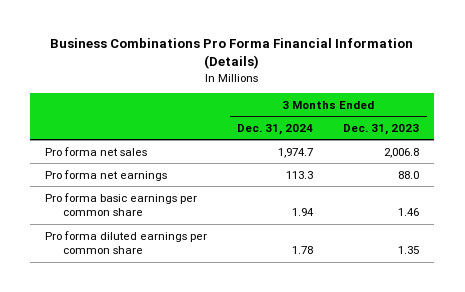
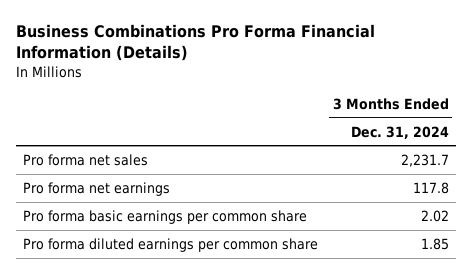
[343,123,420,135] Dec. 31, 2023 -> none
[278,147,314,158] 1,974.7 -> [400,153,449,167] 2,231.7
[286,170,314,179] 113.3 -> [412,181,449,194] 117.8
[292,208,315,217] 1.94 -> [420,209,449,222] 2.02
[292,246,314,255] 1.78 -> [420,237,449,250] 1.85

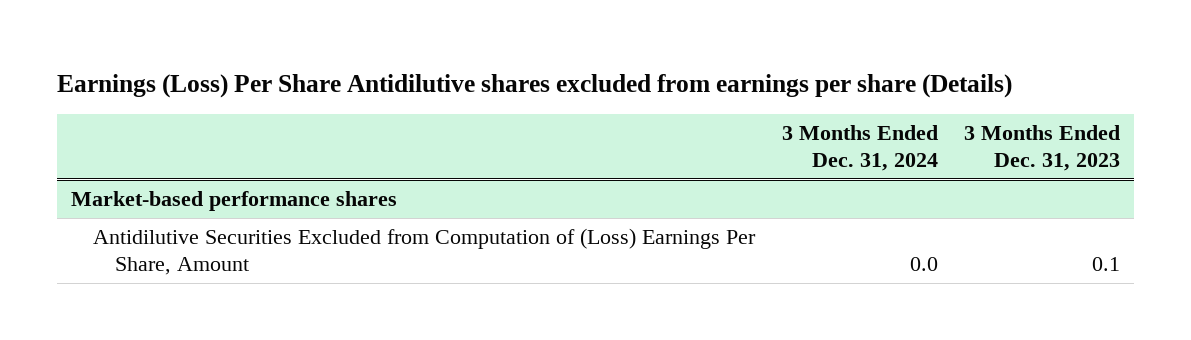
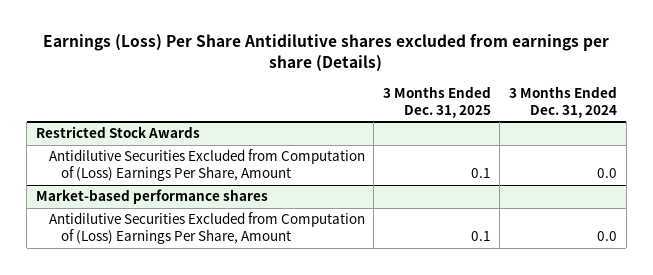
[964,124,1121,171] 3 Months Ended Dec. 31, 2023 -> none
none -> [382,85,491,118] 3 Months Ended Dec. 31, 2025
none -> [35,126,200,139] Restricted Stock Awards
none -> [48,149,365,182] Antidilutive Securities Excluded from Computation of (Loss) Earnings Per Share, Amount

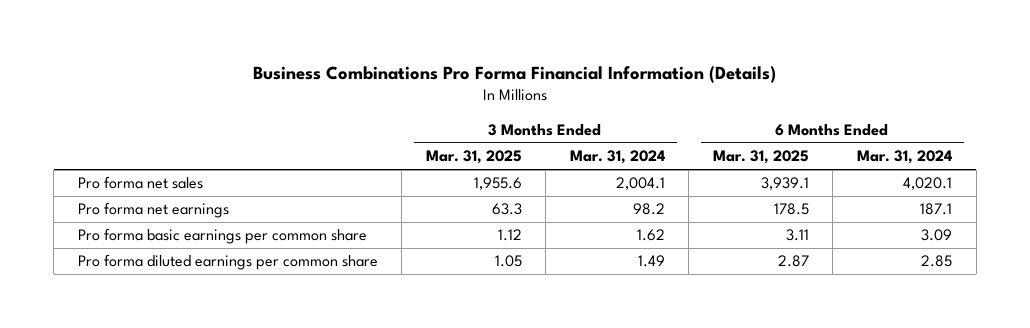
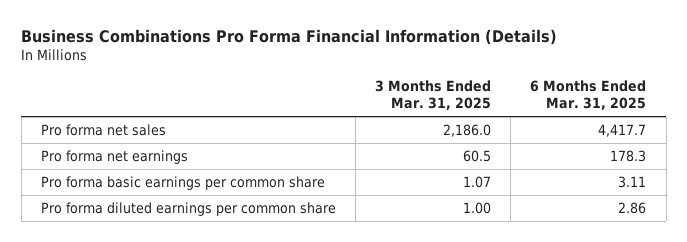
[569,150,665,165] Mar. 31, 2024 -> none
[856,150,952,165] Mar. 31, 2024 -> none
[473,177,522,191] 1,955.6 -> [443,123,492,137] 2,186.0
[760,177,809,191] 3,939.1 -> [598,123,647,137] 4,417.7
[491,203,522,216] 63.3 -> [463,149,492,162] 60.5
[773,203,809,216] 178.5 -> [610,149,647,162] 178.3
[497,229,522,242] 1.12 -> [463,175,492,188] 1.07
[494,255,522,268] 1.05 -> [463,201,492,214] 1.00
[777,255,809,268] 2.87 -> [618,201,647,214] 2.86

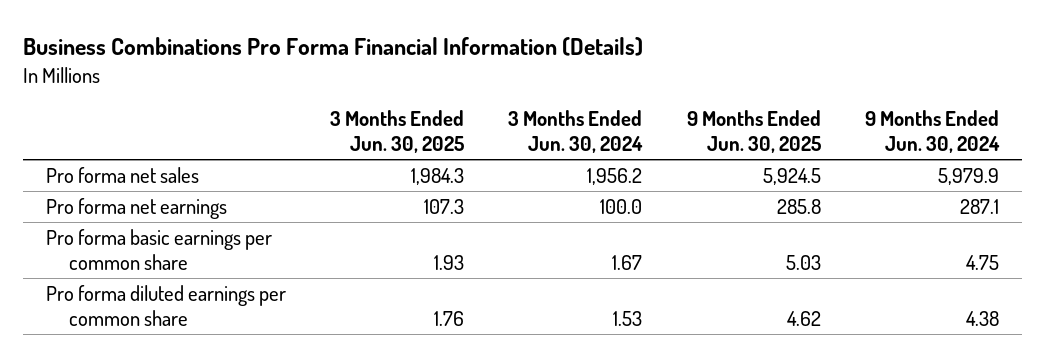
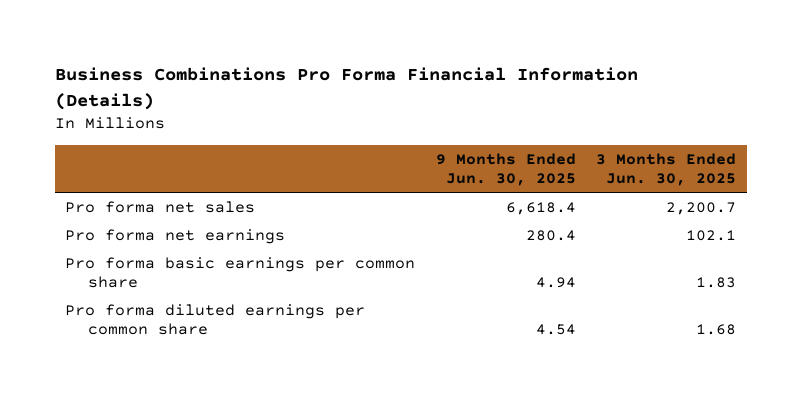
[508,109,644,154] 3 Months Ended Jun. 30, 2024 -> none
[865,109,1001,154] 9 Months Ended Jun. 30, 2024 -> none
[411,167,465,185] 1,984.3 -> [666,201,737,215] 2,200.7
[762,167,821,185] 5,924.5 -> [505,201,576,215] 6,618.4
[424,198,465,214] 107.3 -> [686,229,737,241] 102.1
[776,198,821,214] 285.8 -> [525,229,576,241] 280.4
[434,255,465,271] 1.93 -> [696,277,737,289] 1.83
[785,255,821,271] 5.03 -> [535,277,576,289] 4.94
[434,311,465,327] 1.76 -> [696,324,737,336] 1.68
[786,311,821,327] 4.62 -> [535,324,576,336] 4.54

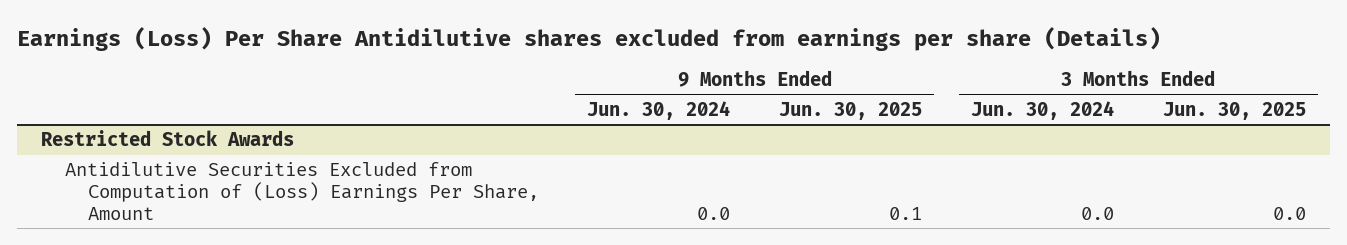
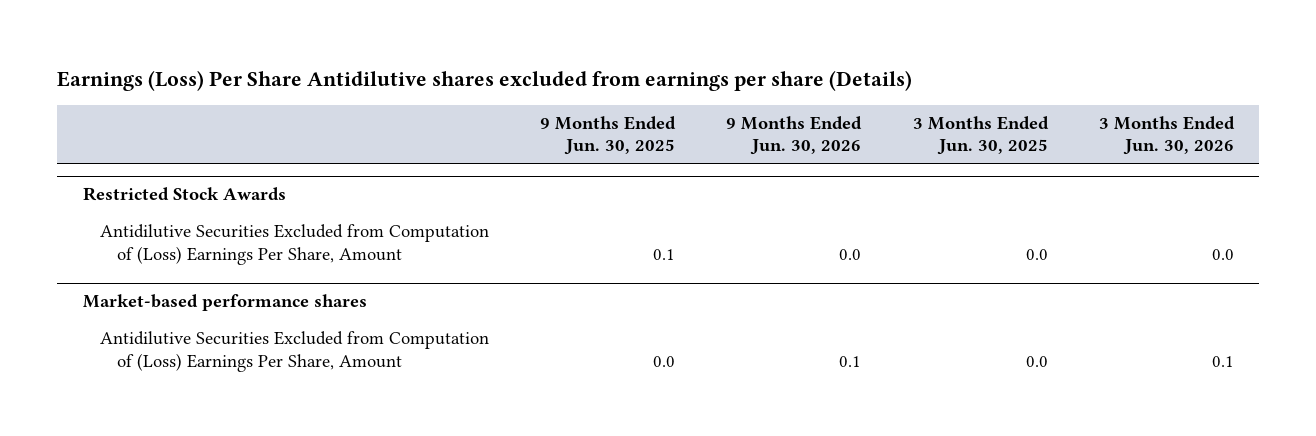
[587,100,731,120] Jun. 30, 2024 -> none
[970,100,1114,120] Jun. 30, 2024 -> none
none -> [726,115,863,156] 9 Months Ended Jun. 30, 2026
none -> [1098,115,1235,156] 3 Months Ended Jun. 30, 2026
none -> [82,294,367,312] Market-based performance shares
none -> [99,331,489,372] Antidilutive Securities Excluded from Computation of (Loss) Earnings Per Share, Amount

